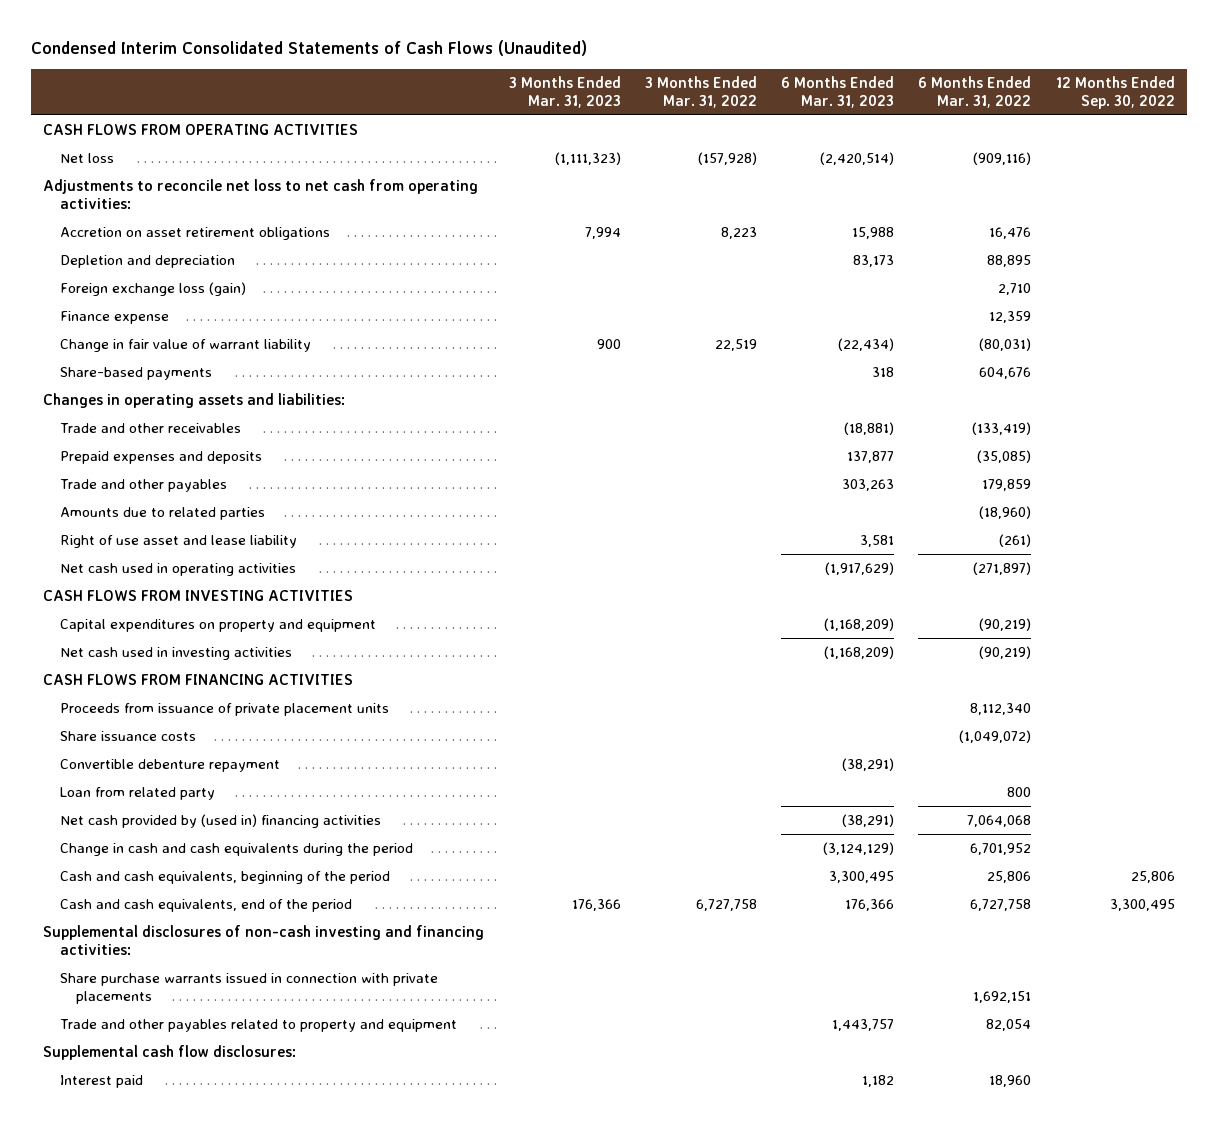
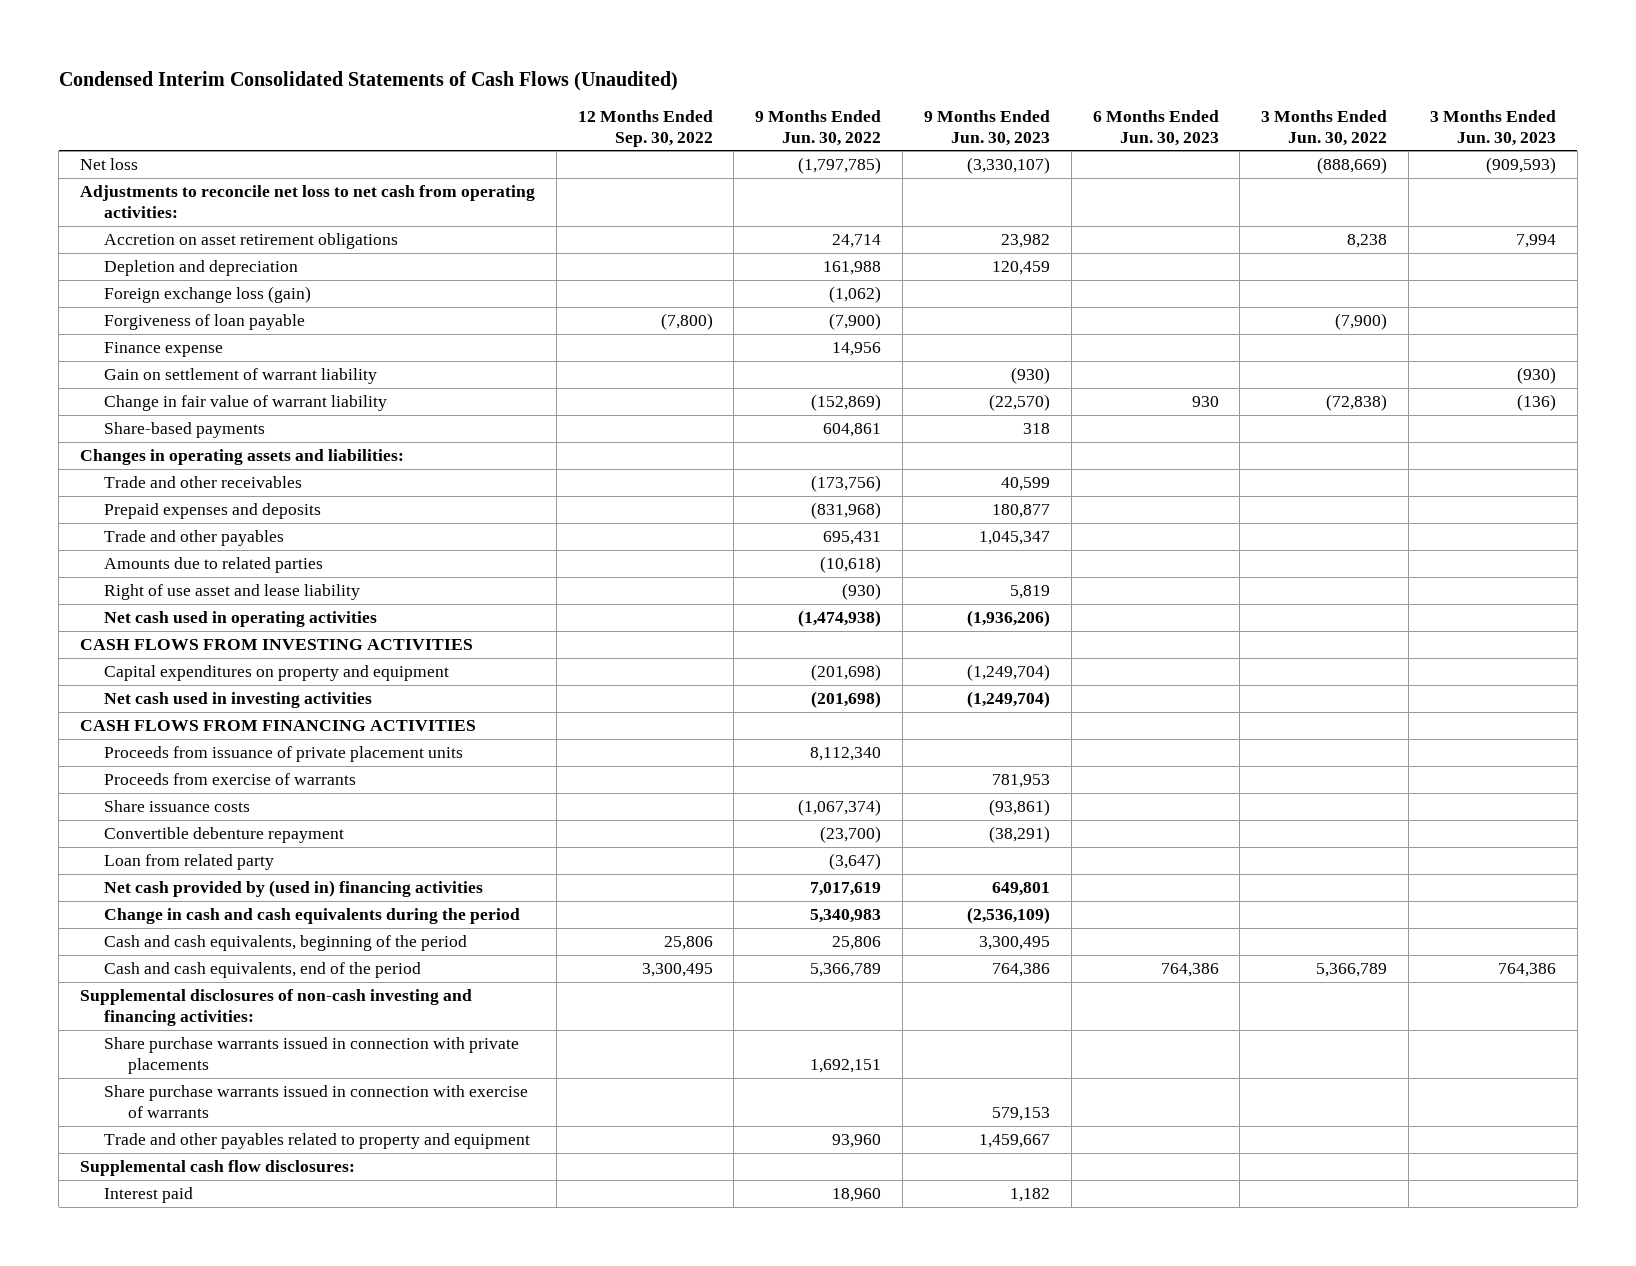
[508,76,621,109] 3 Months Ended Mar. 31, 2023 -> none
[644,76,757,109] 3 Months Ended Mar. 31, 2022 -> none
[781,76,895,109] 6 Months Ended Mar. 31, 2023 -> none
[918,76,1032,109] 6 Months Ended Mar. 31, 2022 -> none
none -> [755,109,882,146] 9 Months Ended Jun. 30, 2022
none -> [923,109,1050,146] 9 Months Ended Jun. 30, 2023
none -> [1092,109,1219,146] 6 Months Ended Jun. 30, 2023
none -> [1261,109,1388,146] 3 Months Ended Jun. 30, 2022
none -> [1430,109,1557,146] 3 Months Ended Jun. 30, 2023
[43,123,359,135] CASH FLOWS FROM OPERATING ACTIVITIES -> none
none -> [104,314,306,331] Forgiveness of loan payable
none -> [104,368,378,385] Gain on settlement of warrant liability
none -> [104,773,357,786] Proceeds from exercise of warrants
none -> [104,1085,529,1118] Share purchase warrants issued in connection with exercise of warrants

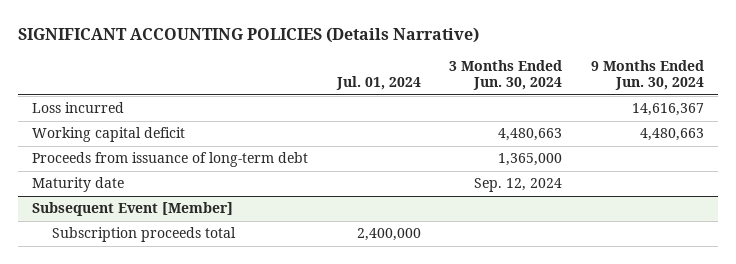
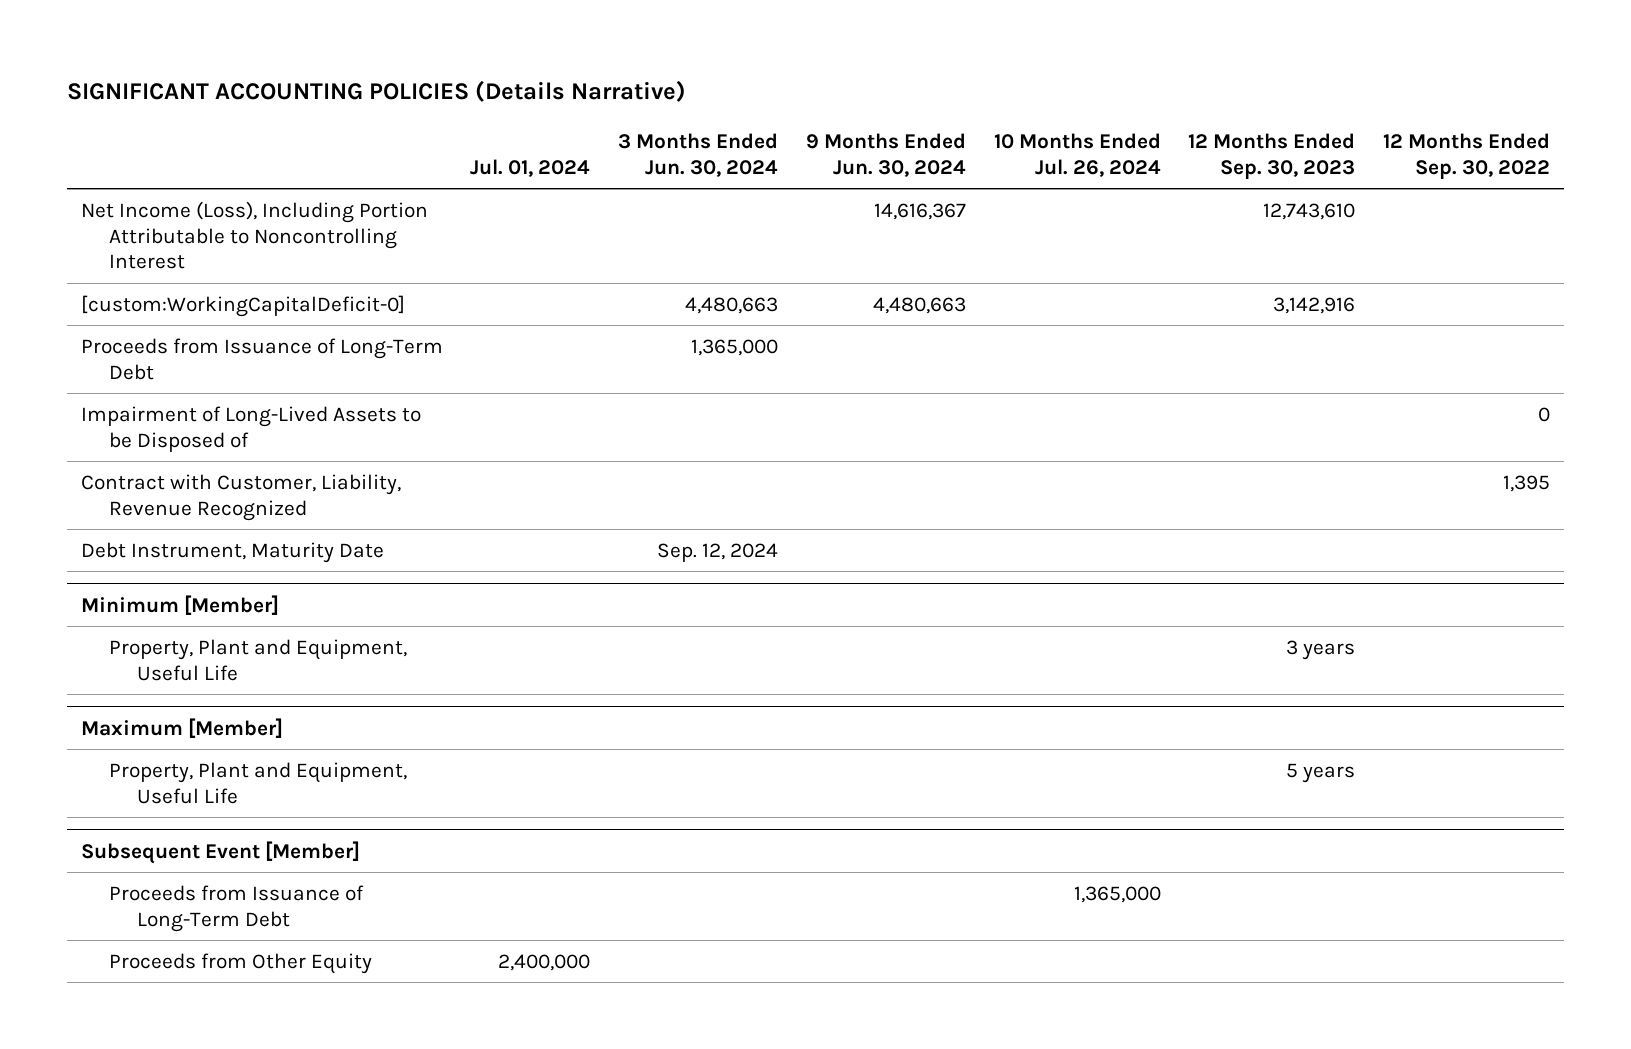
none -> [993,132,1161,177] 10 Months Ended Jul. 26, 2024
none -> [1188,132,1356,179] 12 Months Ended Sep. 30, 2023
none -> [1383,132,1551,179] 12 Months Ended Sep. 30, 2022
[32,102,125,114] Loss incurred -> [80,200,428,270] Net Income (Loss), Including Portion Attributable to Noncontrolling Interest
[32,127,186,143] Working capital deficit -> [80,294,405,317] [custom:WorkingCapitalDeficit-0]
[32,152,309,168] Proceeds from issuance of long-term debt -> [80,337,443,380] Proceeds from Issuance of Long-Term Debt
none -> [80,405,421,452] Impairment of Long-Lived Assets to be Disposed of
none -> [80,473,401,521] Contract with Customer, Liability, Revenue Recognized
[32,177,125,193] Maturity date -> [80,541,384,563] Debt Instrument, Maturity Date
none -> [80,594,279,615] Minimum [Member]
none -> [108,638,407,681] Property, Plant and Equipment, Useful Life
none -> [80,717,283,738] Maximum [Member]
none -> [108,761,407,804] Property, Plant and Equipment, Useful Life
none -> [108,884,364,932] Proceeds from Issuance of Long-Term Debt
[52,227,237,243] Subscription proceeds total -> [108,952,372,974] Proceeds from Other Equity

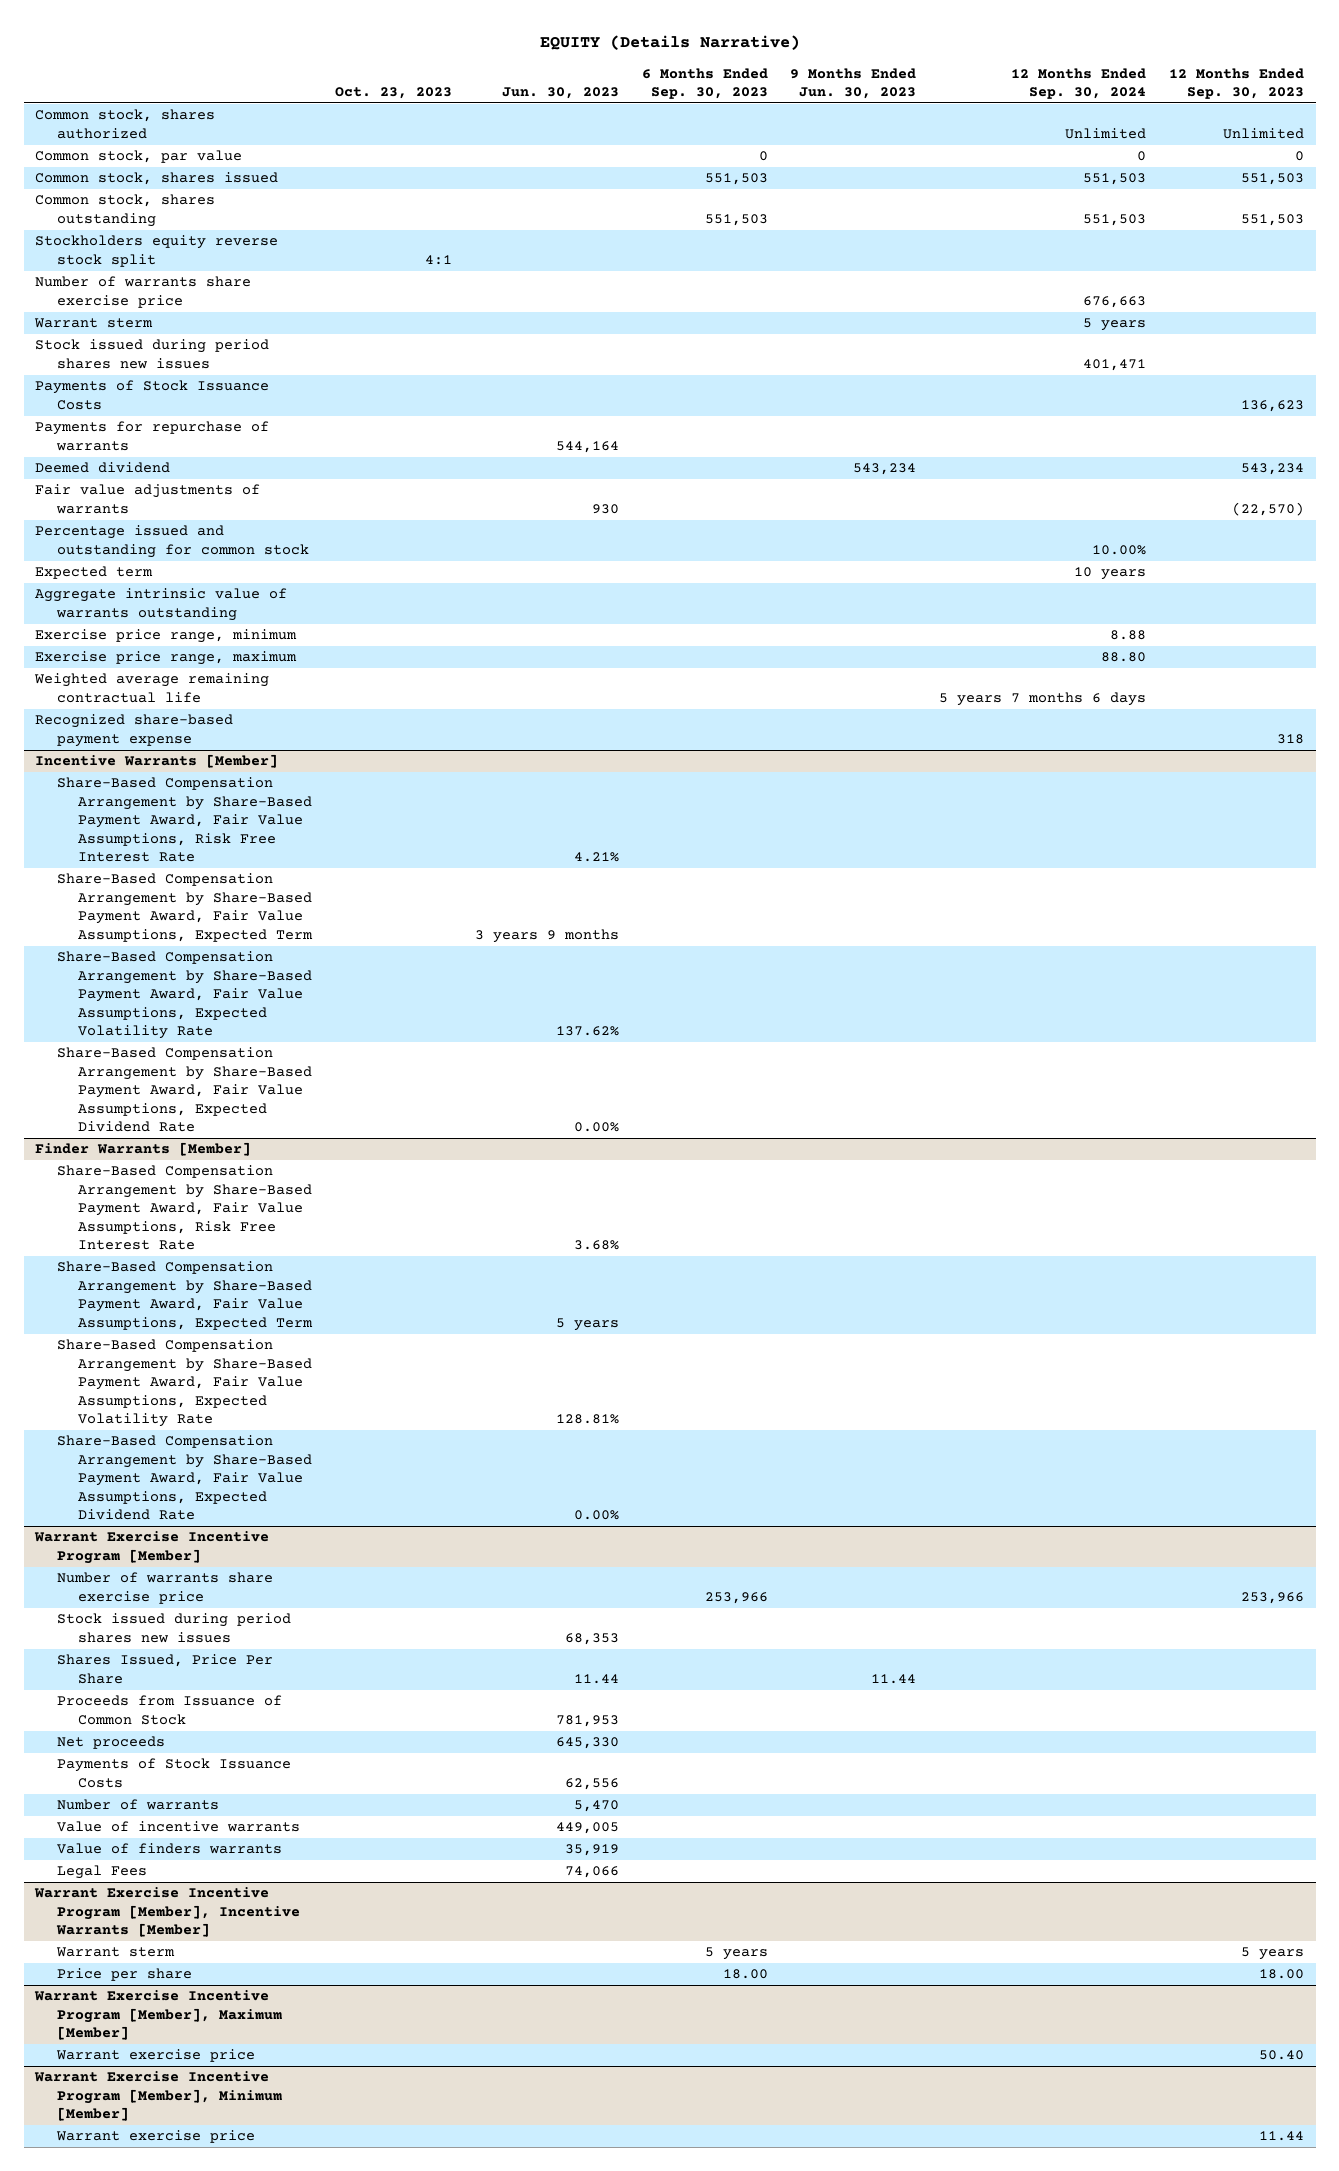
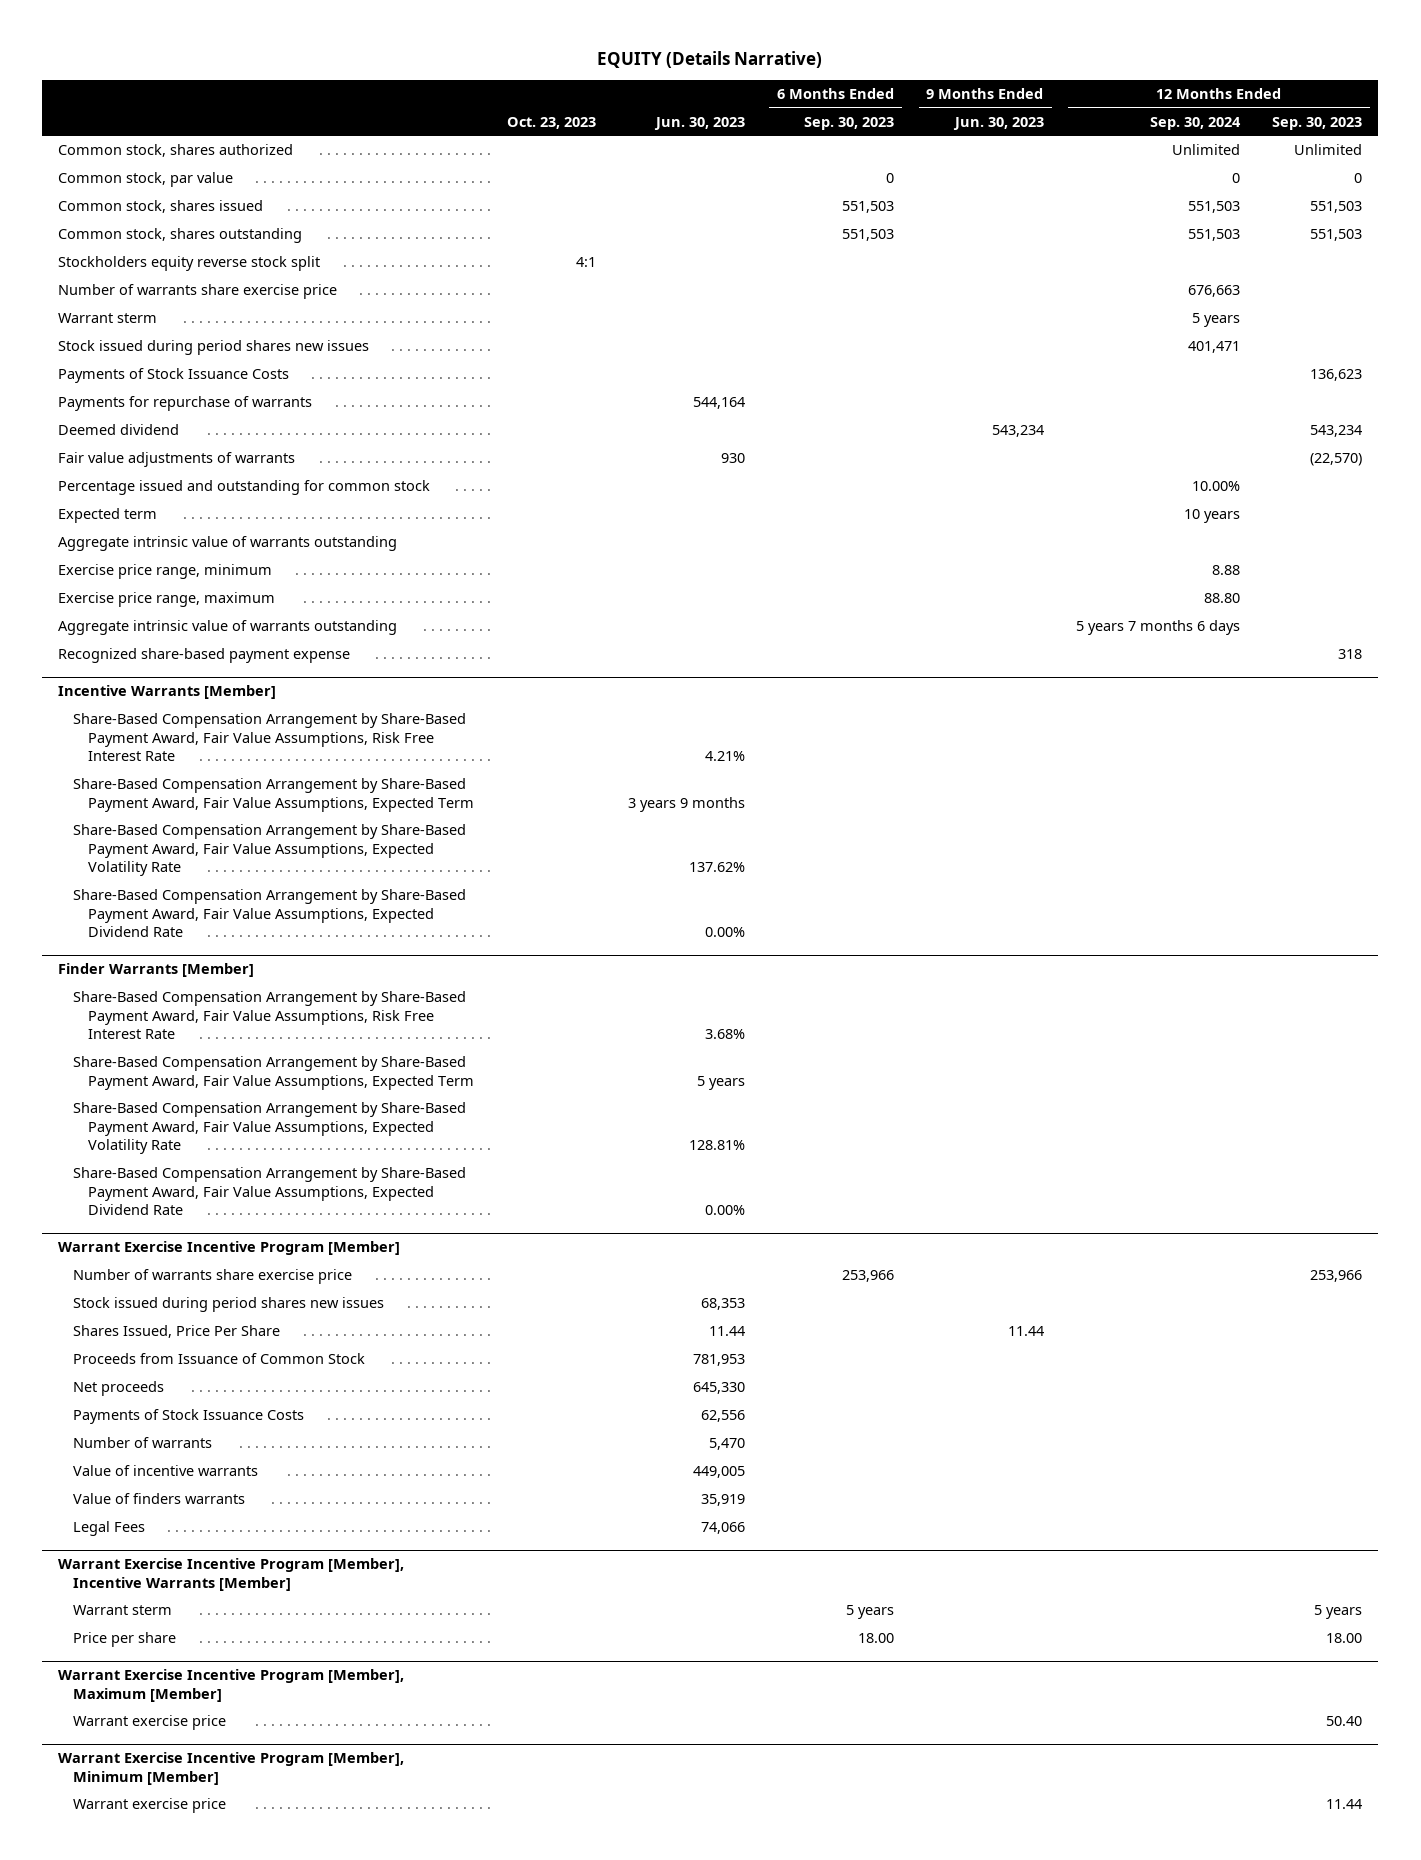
[34,673,270,703] Weighted average remaining contractual life -> [58,620,398,636] Aggregate intrinsic value of warrants outstanding

